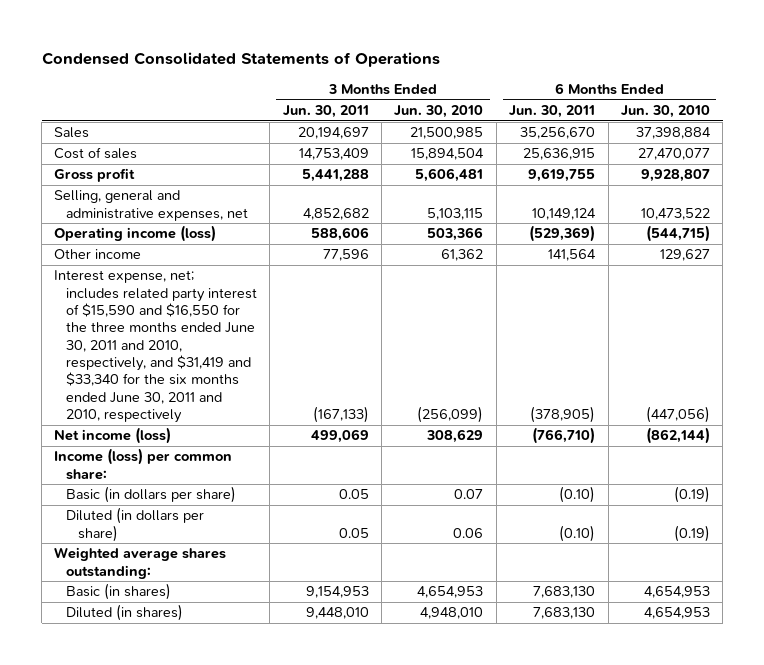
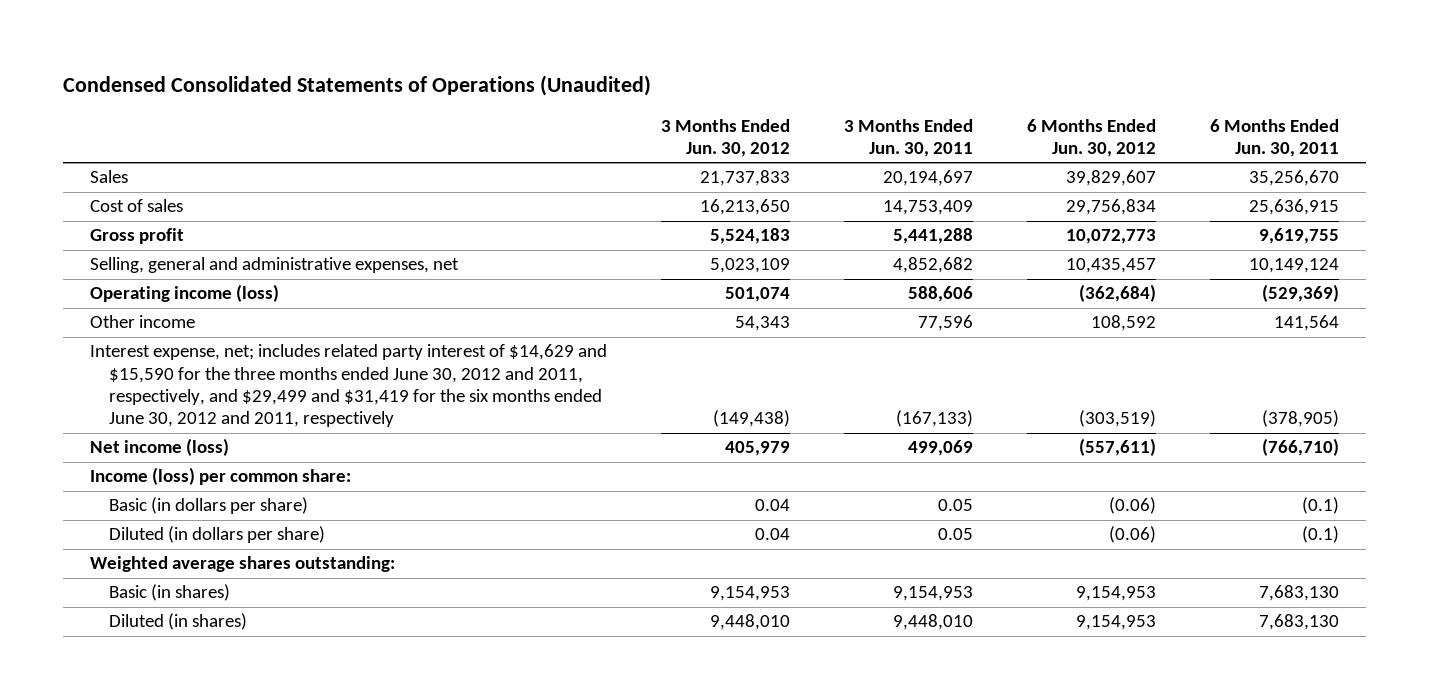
[41,51,440,67] Condensed Consolidated Statements of Operations -> [63,75,652,97] Condensed Consolidated Statements of Operations (Unaudited)
[394,104,484,118] Jun. 30, 2010 -> none
[620,104,710,118] Jun. 30, 2010 -> none
none -> [661,118,791,157] 3 Months Ended Jun. 30, 2012
none -> [1027,118,1157,157] 6 Months Ended Jun. 30, 2012
[54,270,258,423] Interest expense, net; includes related party interest of $15,590 and $16,550 for the three months ended June 30, 2011 and 2010, respectively, and $31,419 and $33,340 for the six months ended June 30, 2011 and 2010, respectively -> [90,344,608,428] Interest expense, net; includes related party interest of $14,629 and $15,590 for the three months ended June 30, 2012 and 2011, respectively, and $29,499 and $31,419 for the six months ended June 30, 2012 and 2011, respectively
[559,486,596,504] (0.10) -> [1302,497,1340,515] (0.1)
[559,524,596,542] (0.10) -> [1302,526,1340,544] (0.1)

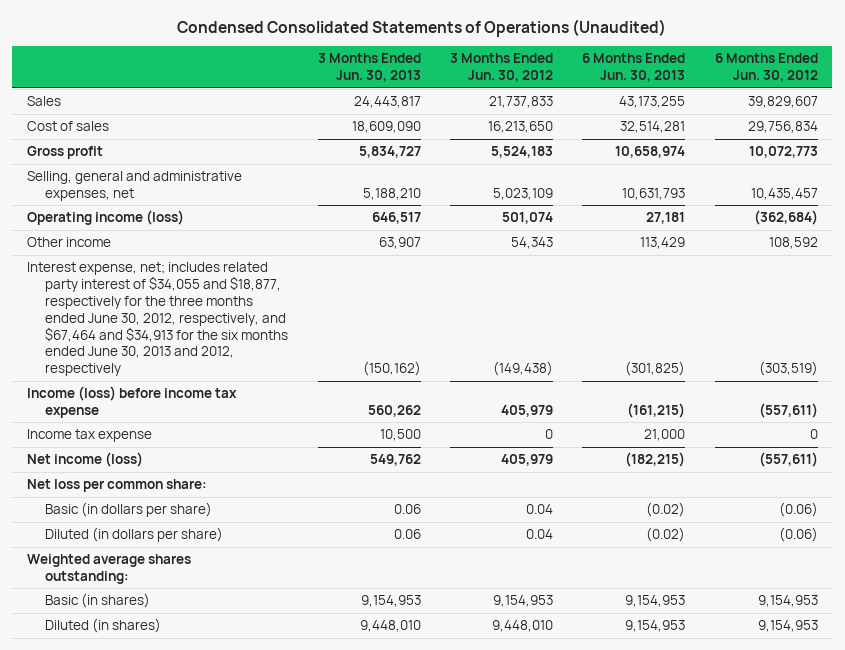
[844,118,974,157] 3 Months Ended Jun. 30, 2011 -> none
[1210,118,1340,157] 6 Months Ended Jun. 30, 2011 -> none
none -> [317,53,421,83] 3 Months Ended Jun. 30, 2013
none -> [582,53,686,83] 6 Months Ended Jun. 30, 2013
[90,344,608,428] Interest expense, net; includes related party interest of $14,629 and $15,590 for the three months ended June 30, 2012 and 2011, respectively, and $29,499 and $31,419 for the six months ended June 30, 2012 and 2011, respectively -> [27,262,289,377] Interest expense, net; includes related party interest of $34,055 and $18,877, respectively for the three months ended June 30, 2012, respectively, and $67,464 and $34,913 for the six months ended June 30, 2013 and 2012, respectively
none -> [27,386,238,418] Income (loss) before income tax expense
none -> [27,429,153,443] Income tax expense
[90,467,352,486] Income (loss) per common share: -> [27,479,208,493] Net loss per common share:

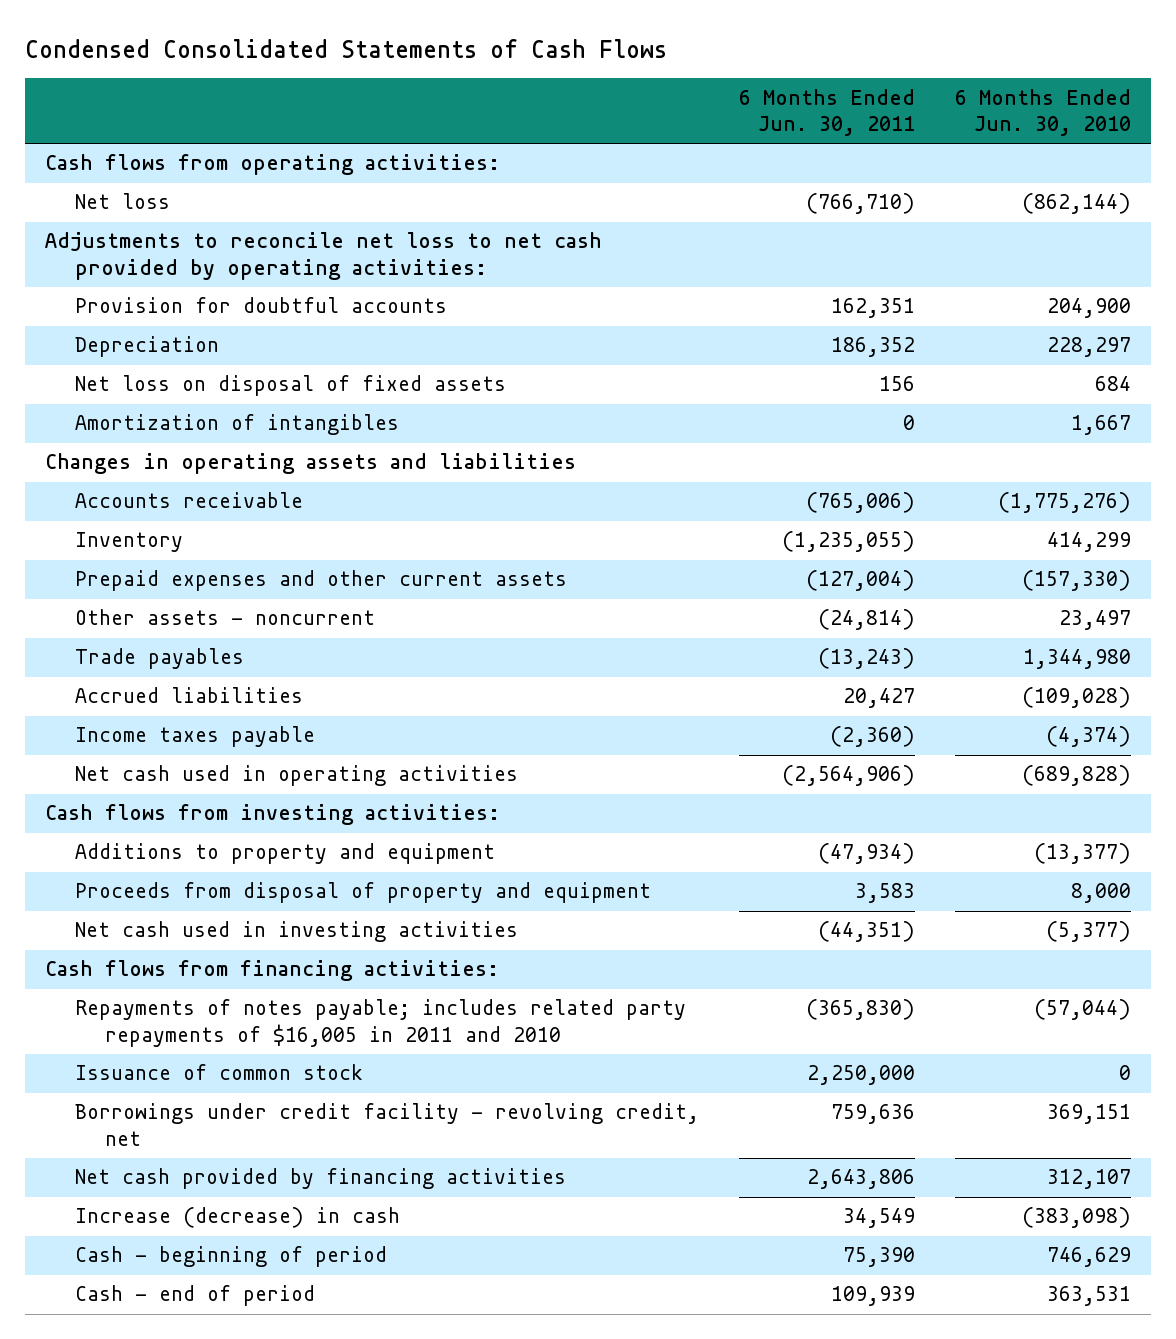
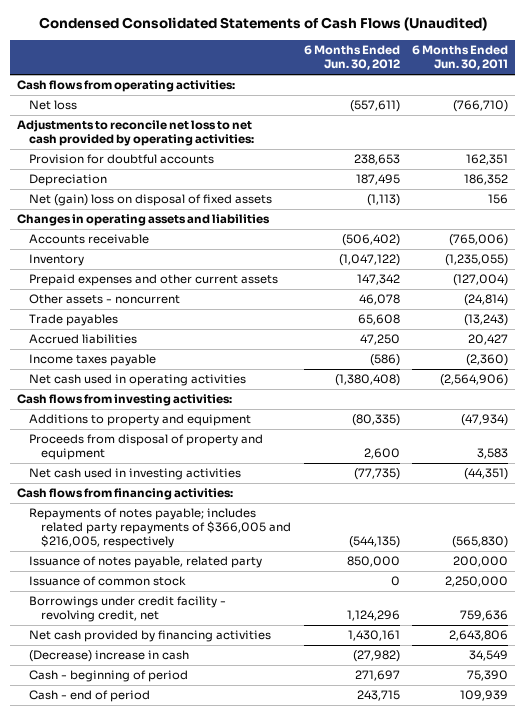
[25,38,668,58] Condensed Consolidated Statements of Cash Flows -> [38,17,487,32] Condensed Consolidated Statements of Cash Flows (Unaudited)
[955,88,1132,136] 6 Months Ended Jun. 30, 2010 -> none
none -> [303,45,400,71] 6 Months Ended Jun. 30, 2012
[75,414,400,436] Amortization of intangibles -> none
[75,375,507,397] Net loss on disposal of fixed assets -> [28,194,272,207] Net (gain) loss on disposal of fixed assets
[75,999,687,1047] Repayments of notes payable; includes related party repayments of $16,005 in 2011 and 2010 -> [28,508,291,548] Repayments of notes payable; includes related party repayments of $366,005 and $216,005, respectively
[806,999,916,1021] (365,830) -> [452,535,509,548] (565,830)
none -> [28,556,262,569] Issuance of notes payable, related party
[75,1207,401,1229] Increase (decrease) in cash -> [28,650,189,663] (Decrease) increase in cash

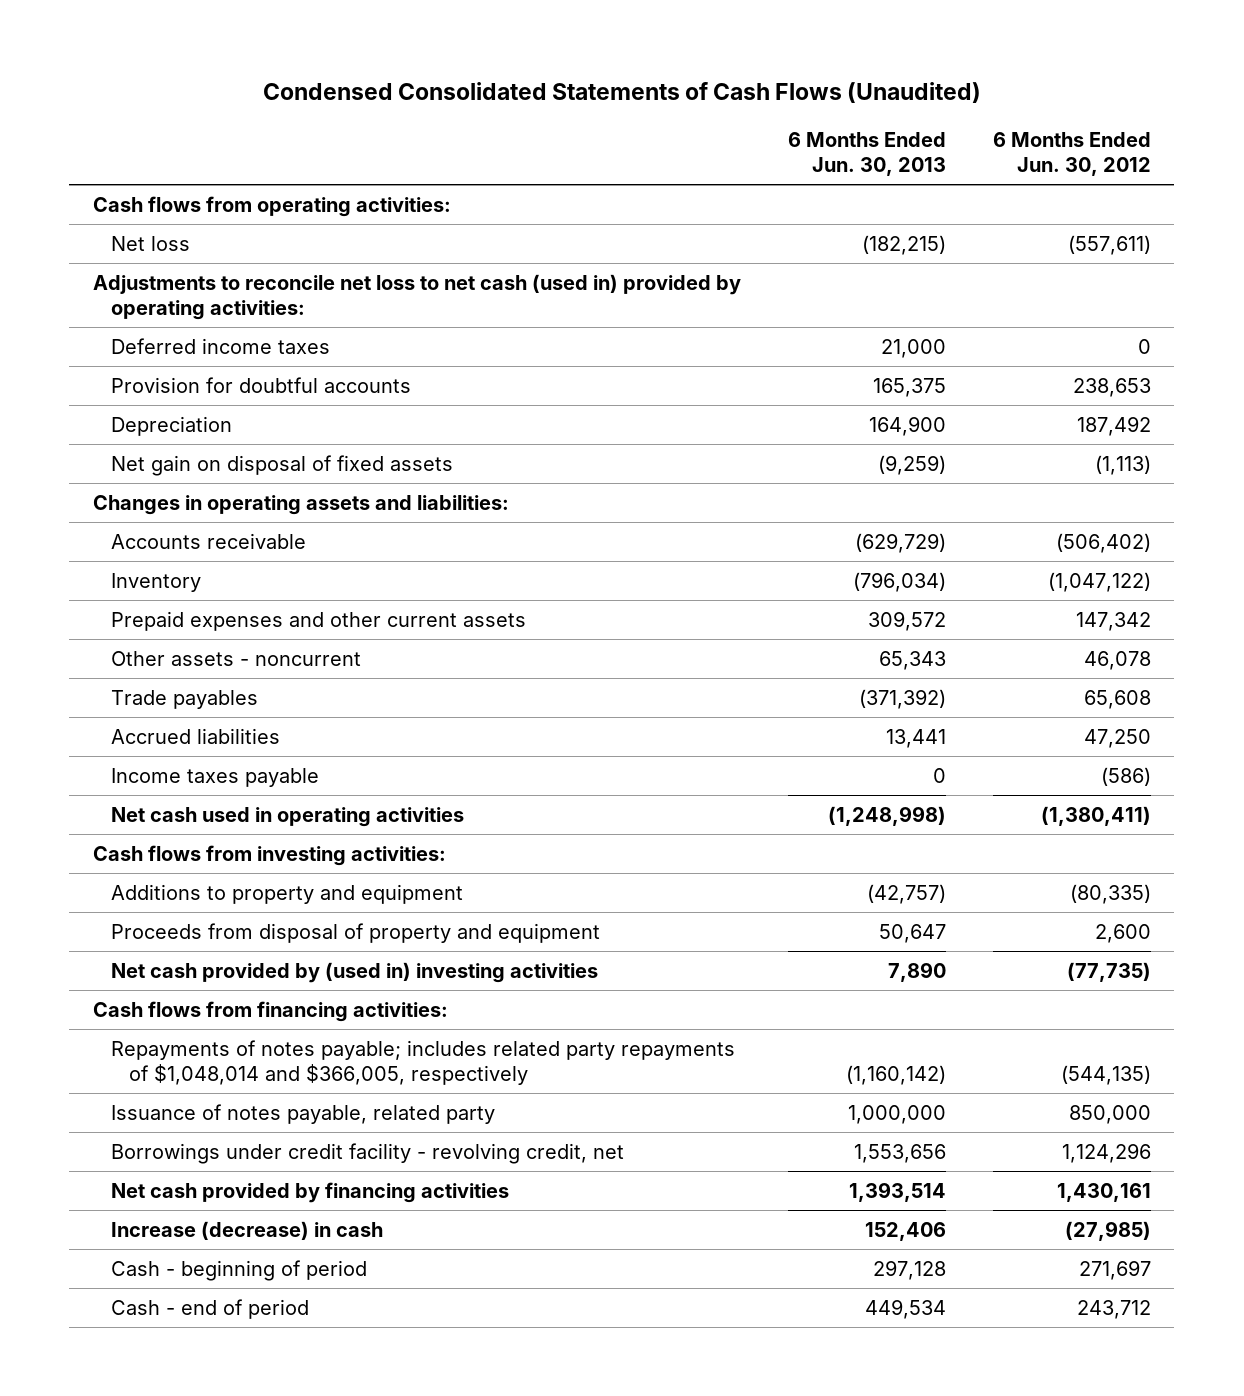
[412,45,509,71] 6 Months Ended Jun. 30, 2011 -> none
none -> [787,132,946,176] 6 Months Ended Jun. 30, 2013
[16,120,254,147] Adjustments to reconcile net loss to net cash provided by operating activities: -> [92,273,741,320] Adjustments to reconcile net loss to net cash (used in) provided by operating activities:
none -> [111,337,331,354] Deferred income taxes
[355,174,400,186] 187,495 -> [1076,415,1151,436] 187,492
[28,194,272,207] Net (gain) loss on disposal of fixed assets -> [111,454,454,476] Net gain on disposal of fixed assets
[16,214,270,227] Changes in operating assets and liabilities -> [92,494,509,515] Changes in operating assets and liabilities:
[334,374,400,387] (1,380,408) -> [1040,805,1151,826] (1,380,411)
[28,468,241,481] Net cash used in investing activities -> [111,961,599,983] Net cash provided by (used in) investing activities
[28,508,291,548] Repayments of notes payable; includes related party repayments of $366,005 and $216,005, respectively -> [111,1039,736,1085] Repayments of notes payable; includes related party repayments of $1,048,014 and $366,005, respectively
[28,576,186,587] Issuance of common stock -> none
[28,650,189,663] (Decrease) increase in cash -> [111,1220,384,1240] Increase (decrease) in cash
[352,650,400,663] (27,982) -> [1064,1220,1151,1241] (27,985)
[356,690,400,702] 243,715 -> [1076,1299,1151,1319] 243,712

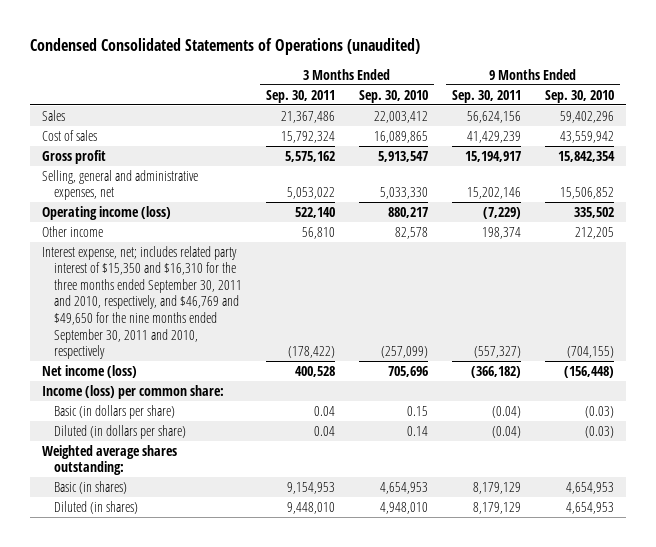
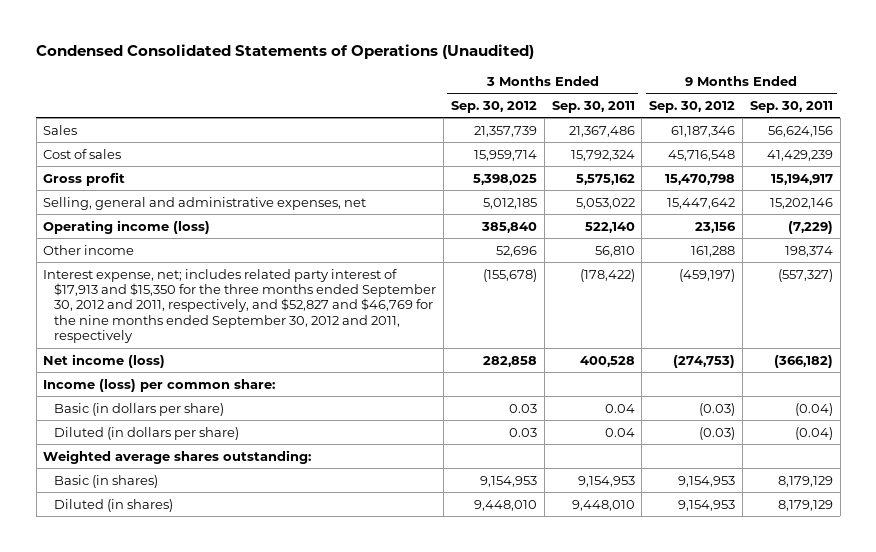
[29,38,420,56] Condensed Consolidated Statements of Operations (unaudited) -> [36,44,535,60] Condensed Consolidated Statements of Operations (Unaudited)
[358,89,428,103] Sep. 30, 2010 -> none
[544,89,614,103] Sep. 30, 2010 -> none
none -> [450,100,537,113] Sep. 30, 2012
none -> [649,100,736,113] Sep. 30, 2012
[41,245,242,360] Interest expense, net; includes related party interest of $15,350 and $16,310 for the three months ended September 30, 2011 and 2010, respectively, and $46,769 and $49,650 for the nine months ended September 30, 2011 and 2010, respectively -> [43,268,437,344] Interest expense, net; includes related party interest of $17,913 and $15,350 for the three months ended September 30, 2012 and 2011, respectively, and $52,827 and $46,769 for the nine months ended September 30, 2012 and 2011, respectively

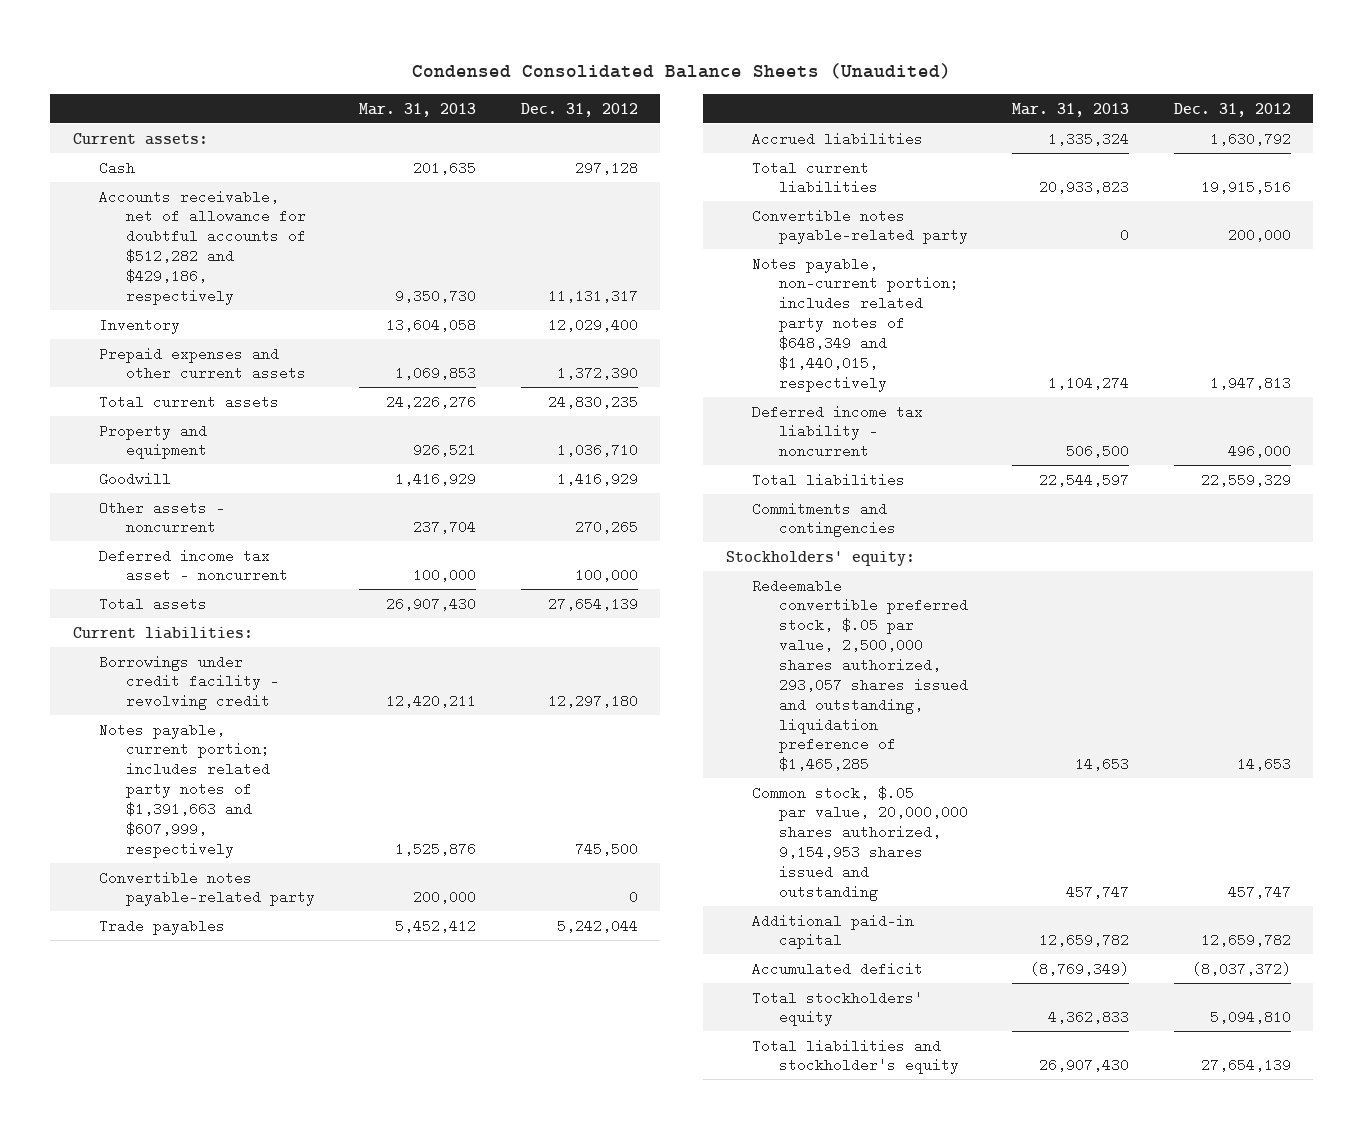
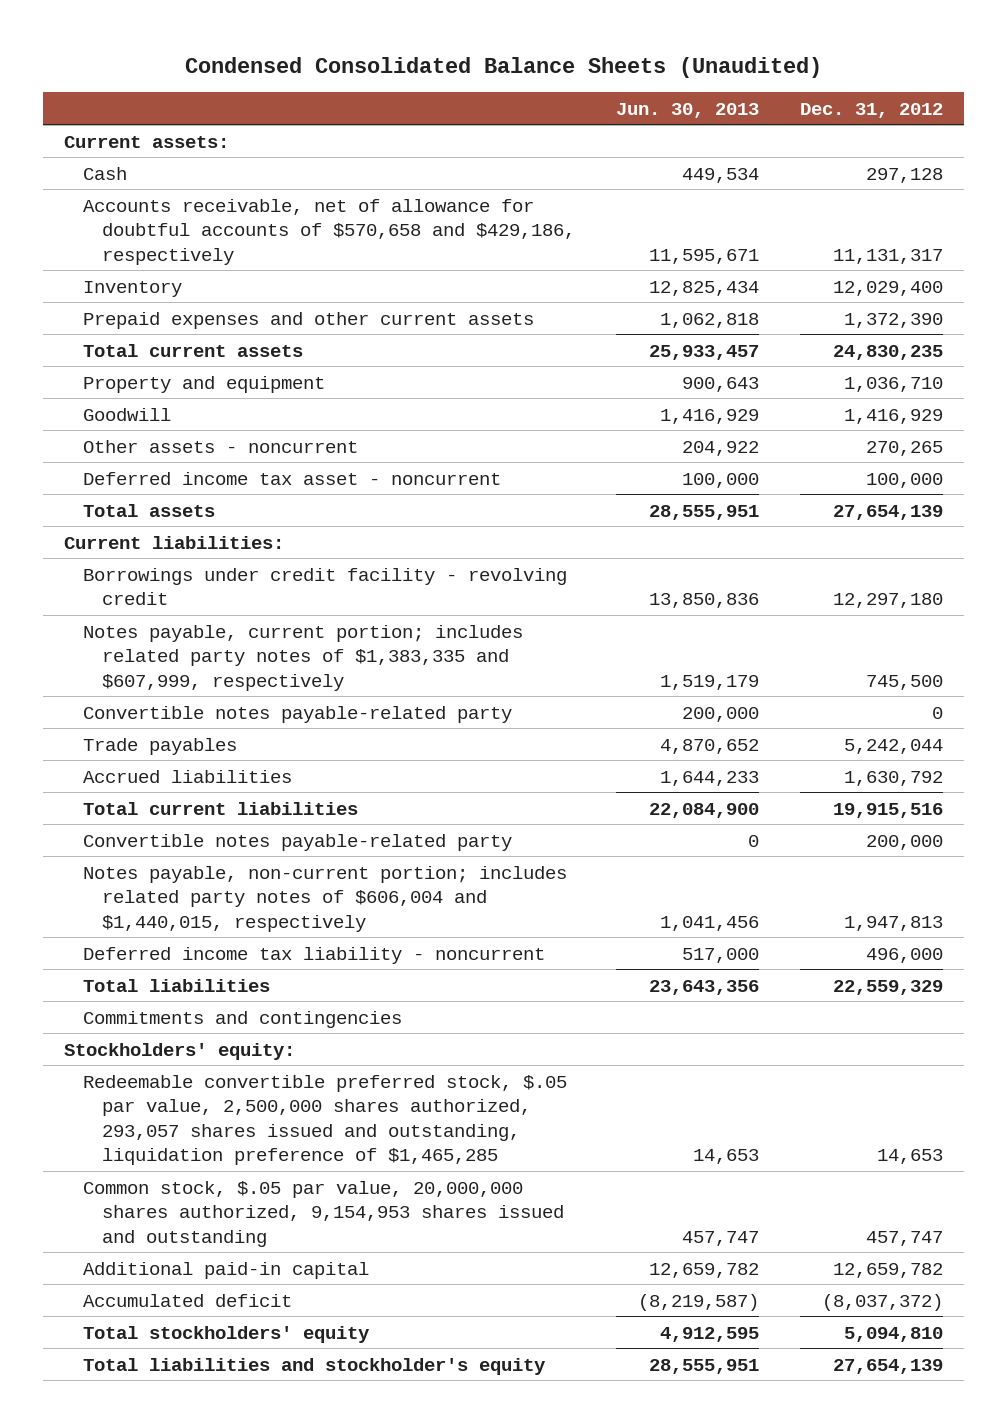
[359,102,477,117] Mar. 31, 2013 -> none
none -> [616,102,760,118] Jun. 30, 2013
[99,189,306,305] Accounts receivable, net of allowance for doubtful accounts of $512,282 and $429,186, respectively -> [82,198,576,265] Accounts receivable, net of allowance for doubtful accounts of $570,658 and $429,186, respectively
[99,722,270,858] Notes payable, current portion; includes related party notes of $1,391,663 and $607,999, respectively -> [82,624,523,691] Notes payable, current portion; includes related party notes of $1,383,335 and $607,999, respectively
[752,256,959,392] Notes payable, non-current portion; includes related party notes of $648,349 and $1,440,015, respectively -> [82,865,567,932] Notes payable, non-current portion; includes related party notes of $606,004 and $1,440,015, respectively

